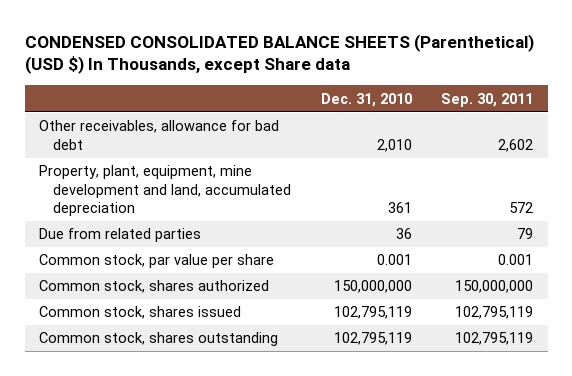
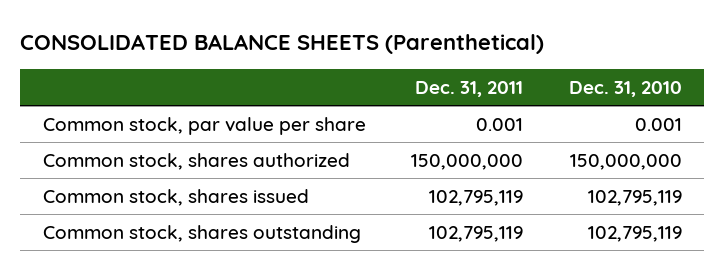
[24,33,534,75] CONDENSED CONSOLIDATED BALANCE SHEETS (Parenthetical) (USD $) In Thousands, except Share data -> [20,33,545,54] CONSOLIDATED BALANCE SHEETS (Parenthetical)
[441,92,534,107] Sep. 30, 2011 -> none
none -> [415,80,524,97] Dec. 31, 2011
[39,120,280,150] Other receivables, allowance for bad debt -> none
[39,165,292,217] Property, plant, equipment, mine development and land, accumulated depreciation -> none
[39,228,202,243] Due from related parties -> none

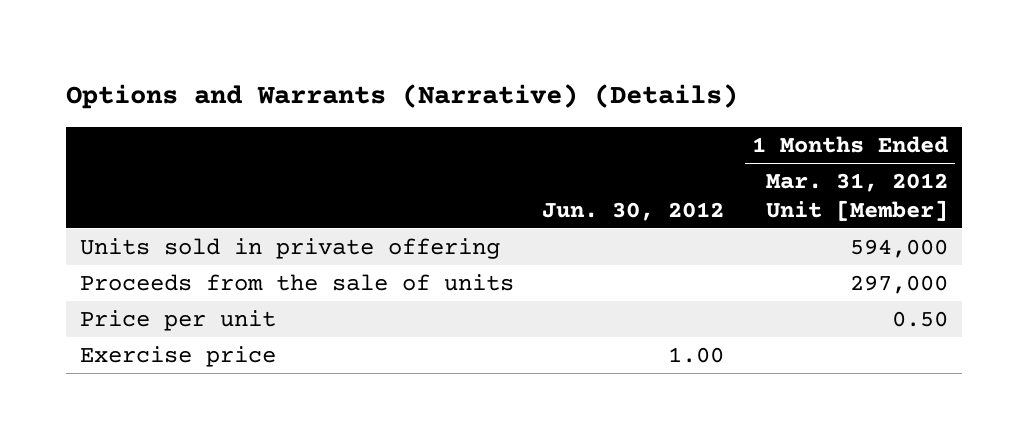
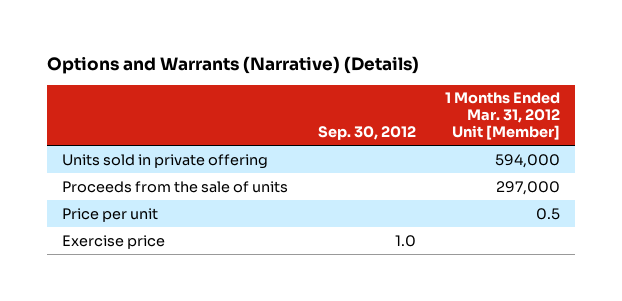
[542,201,725,221] Jun. 30, 2012 -> none
none -> [317,126,416,141] Sep. 30, 2012
[891,310,948,327] 0.50 -> [536,207,561,220] 0.5

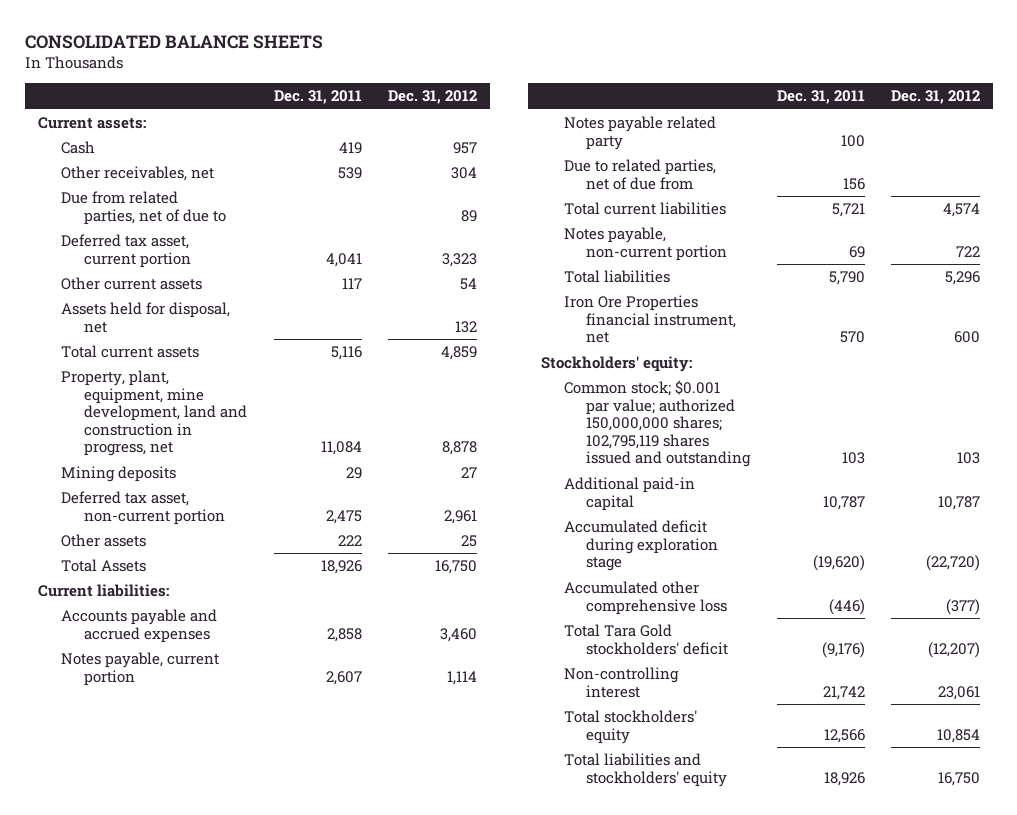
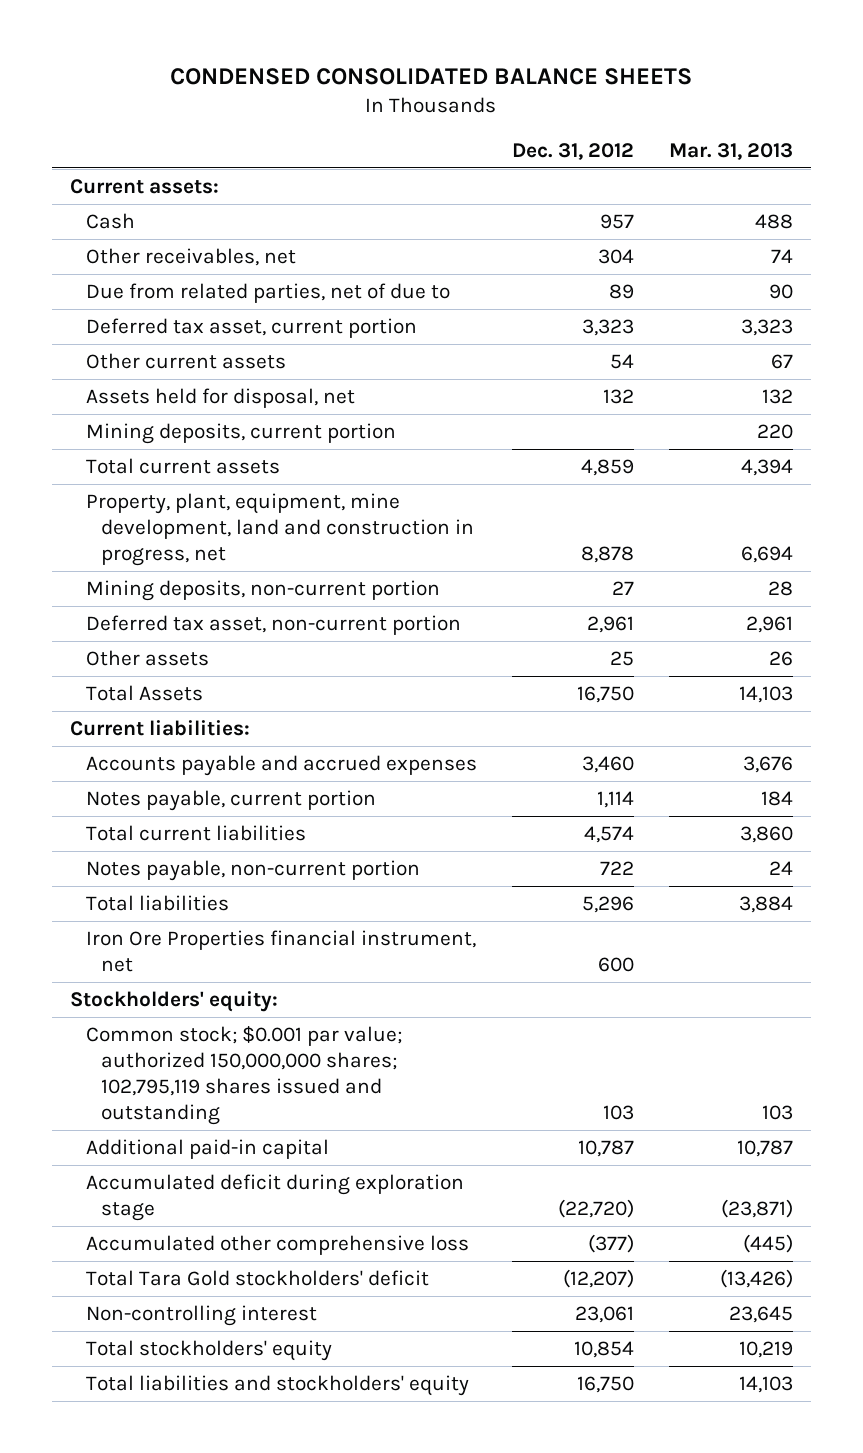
[24,35,323,50] CONSOLIDATED BALANCE SHEETS -> [170,68,693,86] CONDENSED CONSOLIDATED BALANCE SHEETS
[273,90,362,105] Dec. 31, 2011 -> none
none -> [669,143,794,161] Mar. 31, 2013
none -> [85,422,396,444] Mining deposits, current portion
[60,466,176,483] Mining deposits -> none
none -> [85,579,440,601] Mining deposits, non-current portion
[563,116,716,150] Notes payable related party -> none
[563,159,716,190] Due to related parties, net of due from -> none

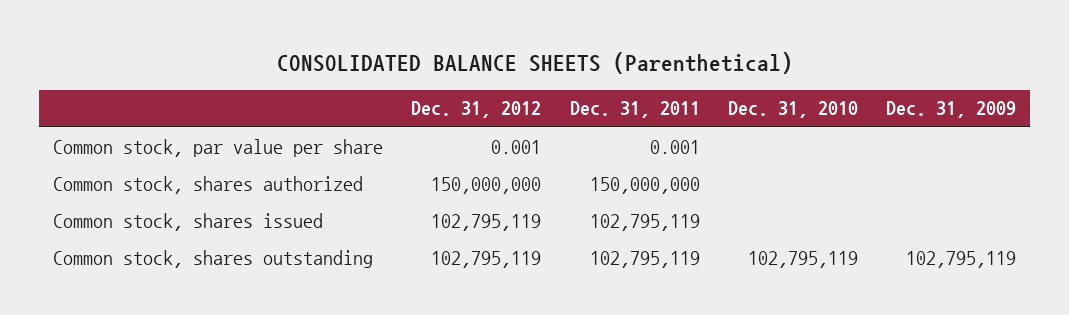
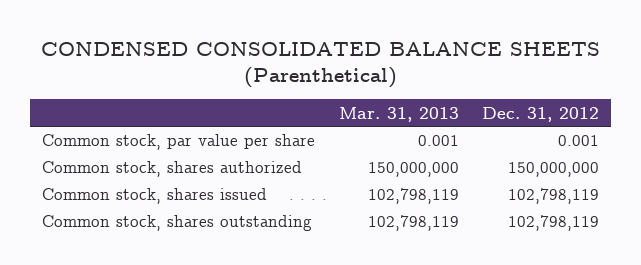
[276,51,793,74] CONSOLIDATED BALANCE SHEETS (Parenthetical) -> [40,42,600,89] CONDENSED CONSOLIDATED BALANCE SHEETS (Parenthetical)
[569,101,700,119] Dec. 31, 2011 -> none
[727,101,858,119] Dec. 31, 2010 -> none
[886,101,1017,119] Dec. 31, 2009 -> none
none -> [338,106,459,122] Mar. 31, 2013
[431,213,542,231] 102,795,119 -> [508,188,600,205] 102,798,119
[431,250,542,268] 102,795,119 -> [508,215,600,232] 102,798,119

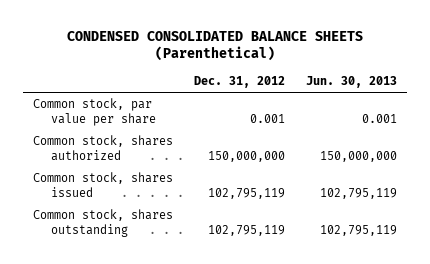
[338,106,459,122] Mar. 31, 2013 -> none
none -> [305,76,397,89] Jun. 30, 2013
[508,188,600,205] 102,798,119 -> [207,187,285,199] 102,795,119
[508,215,600,232] 102,798,119 -> [207,224,285,236] 102,795,119

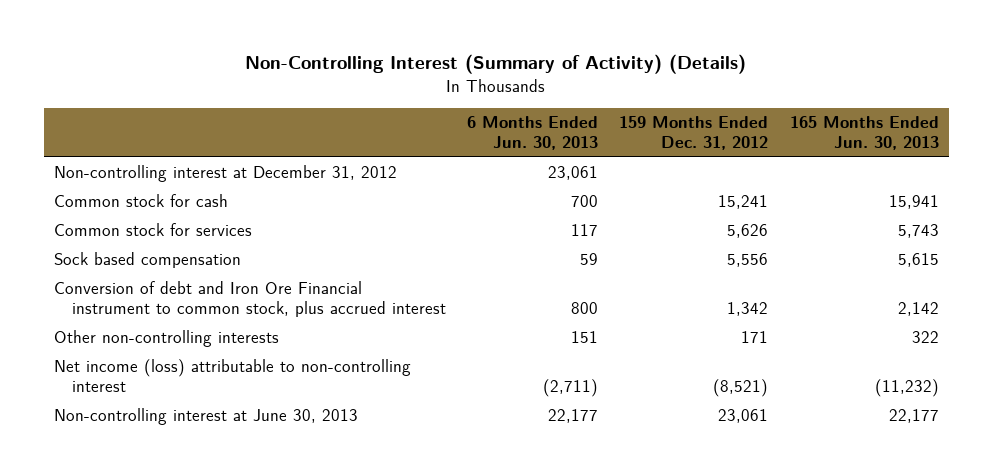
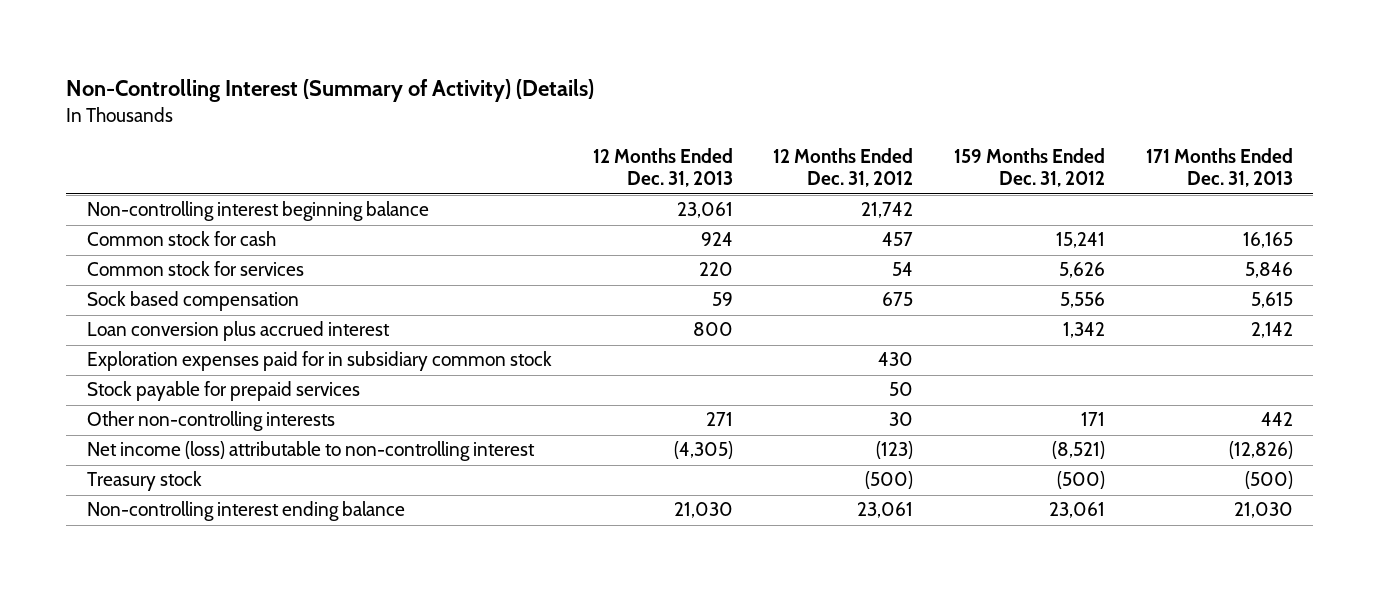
[467,116,599,150] 6 Months Ended Jun. 30, 2013 -> none
[789,116,939,150] 165 Months Ended Jun. 30, 2013 -> none
none -> [592,147,733,188] 12 Months Ended Dec. 31, 2013
none -> [773,147,914,188] 12 Months Ended Dec. 31, 2012
none -> [1145,147,1293,188] 171 Months Ended Dec. 31, 2013
[54,165,398,183] Non-controlling interest at December 31, 2012 -> [86,201,429,222] Non-controlling interest beginning balance
[54,281,446,317] Conversion of debt and Iron Ore Financial instrument to common stock, plus accrued interest -> [86,321,390,342] Loan conversion plus accrued interest
none -> [86,351,552,372] Exploration expenses paid for in subsidiary common stock
none -> [86,381,360,402] Stock payable for prepaid services
none -> [86,471,202,492] Treasury stock
[54,408,359,426] Non-controlling interest at June 30, 2013 -> [86,501,405,522] Non-controlling interest ending balance

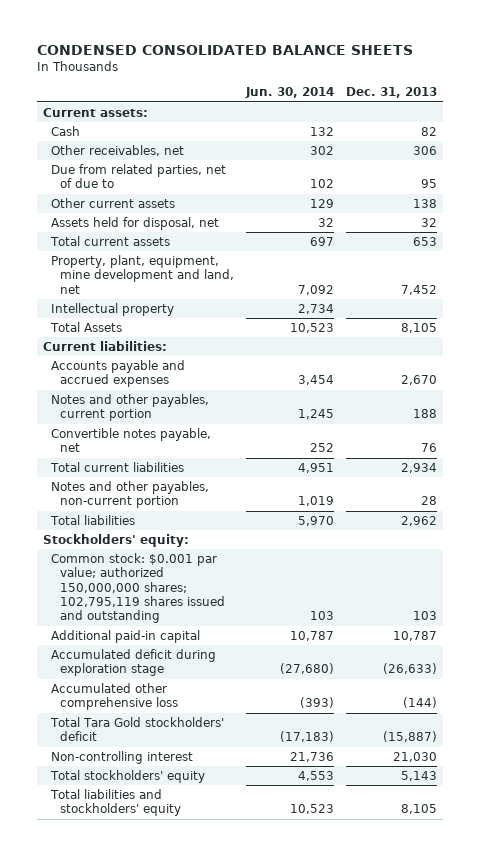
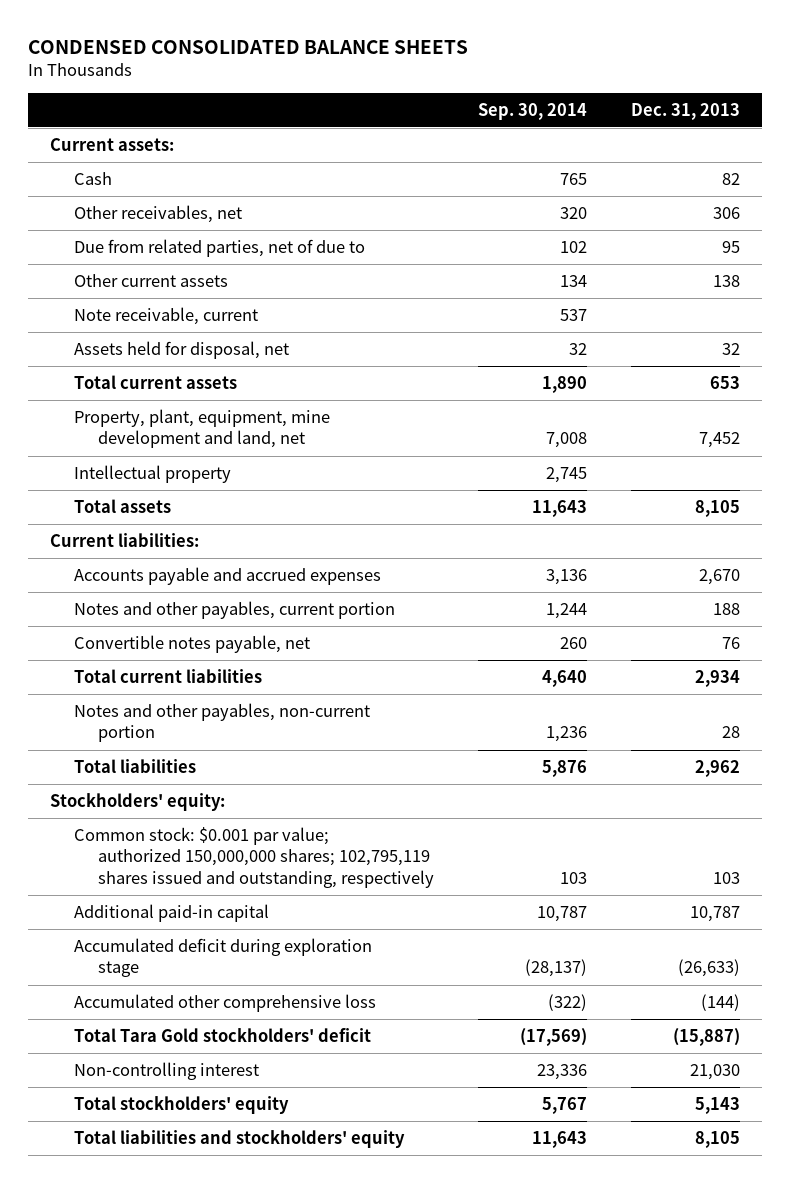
[244,87,334,99] Jun. 30, 2014 -> none
none -> [478,102,588,120] Sep. 30, 2014
none -> [74,307,259,326] Note receivable, current
[50,321,123,332] Total Assets -> [74,499,172,514] Total assets
[51,552,225,624] Common stock: $0.001 par value; authorized 150,000,000 shares; 102,795,119 shares issued and outstanding -> [74,827,435,888] Common stock: $0.001 par value; authorized 150,000,000 shares; 102,795,119 shares issued and outstanding, respectively

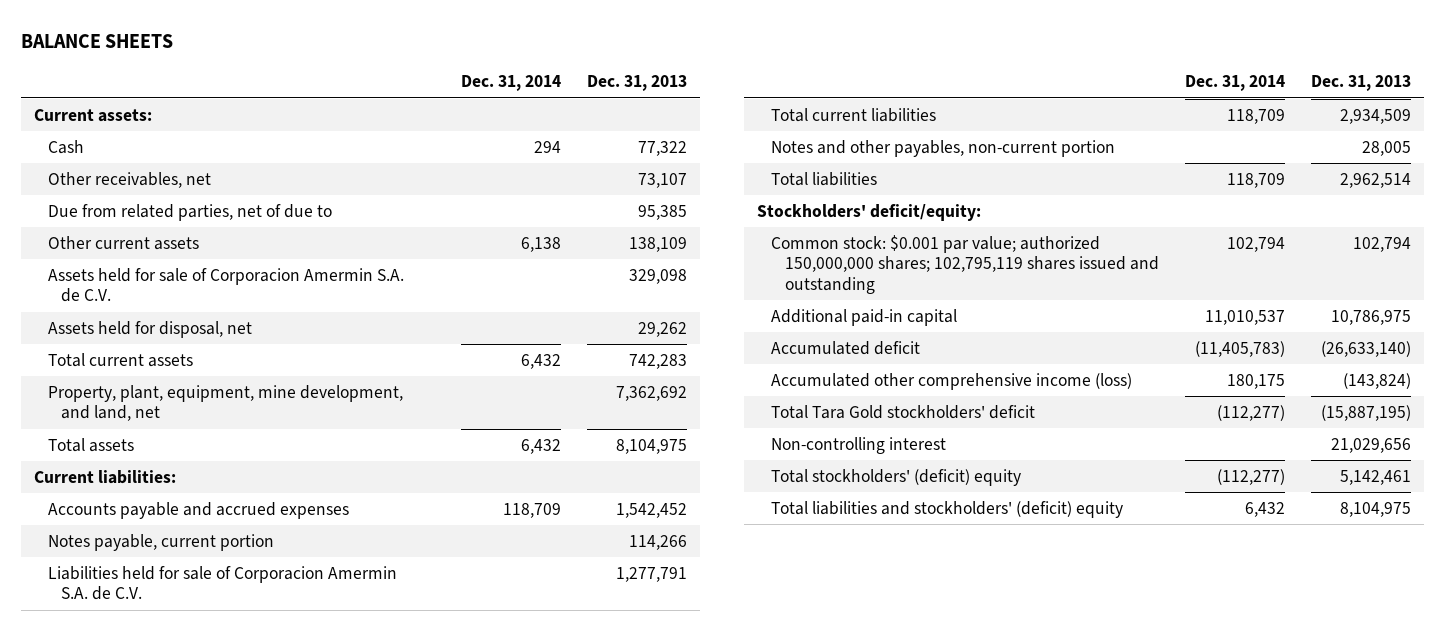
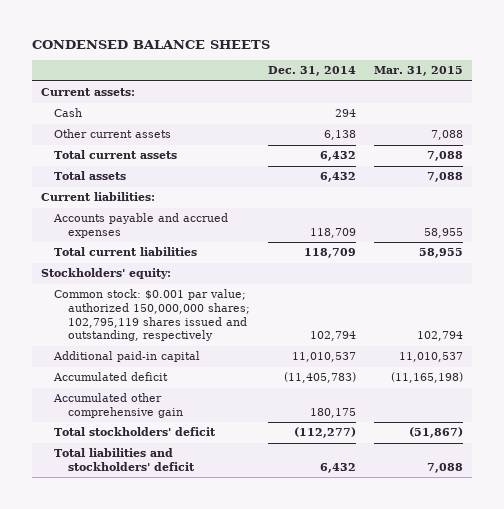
[20,33,173,48] BALANCE SHEETS -> [31,39,270,49] CONDENSED BALANCE SHEETS
[587,75,688,92] Dec. 31, 2013 -> none
none -> [373,66,463,77] Mar. 31, 2015
[47,171,211,188] Other receivables, net -> none
[47,203,332,221] Due from related parties, net of due to -> none
[47,267,404,303] Assets held for sale of Corporacion Amermin S.A. de C.V. -> none
[47,320,252,338] Assets held for disposal, net -> none
[47,384,403,422] Property, plant, equipment, mine development, and land, net -> none
[47,533,274,551] Notes payable, current portion -> none
[47,565,397,601] Liabilities held for sale of Corporacion Amermin S.A. de C.V. -> none
[771,139,1116,157] Notes and other payables, non-current portion -> none
[771,171,878,186] Total liabilities -> none
[757,203,982,221] Stockholders' deficit/equity: -> [40,268,171,280] Stockholders' equity:
[771,234,1159,294] Common stock: $0.001 par value; authorized 150,000,000 shares; 102,795,119 shares issued and outstanding -> [54,289,250,342] Common stock: $0.001 par value; authorized 150,000,000 shares; 102,795,119 shares issued and outstanding, respectively
[771,436,947,454] Non-controlling interest -> none
[771,468,1022,486] Total stockholders' (deficit) equity -> none
[771,372,1133,390] Accumulated other comprehensive income (loss) -> [53,393,183,419] Accumulated other comprehensive gain
[771,404,1036,419] Total Tara Gold stockholders' deficit -> [54,427,217,437] Total stockholders' deficit
[771,500,1124,518] Total liabilities and stockholders' (deficit) equity -> [54,448,195,472] Total liabilities and stockholders' deficit

